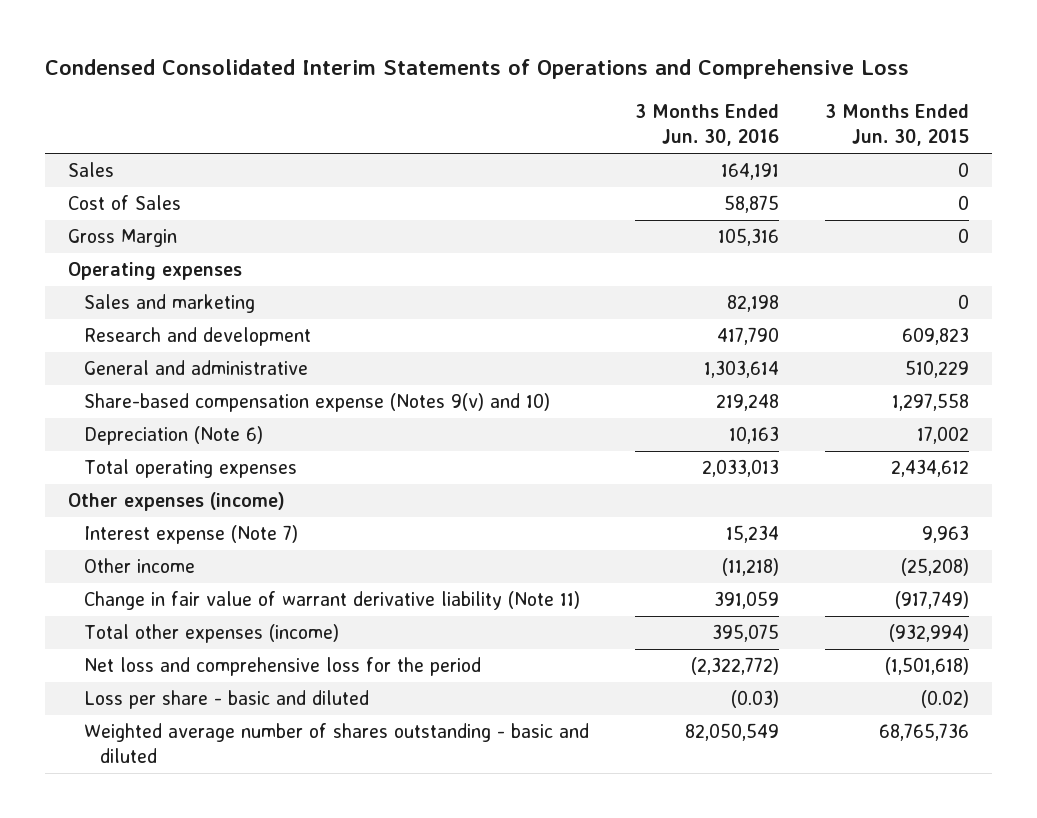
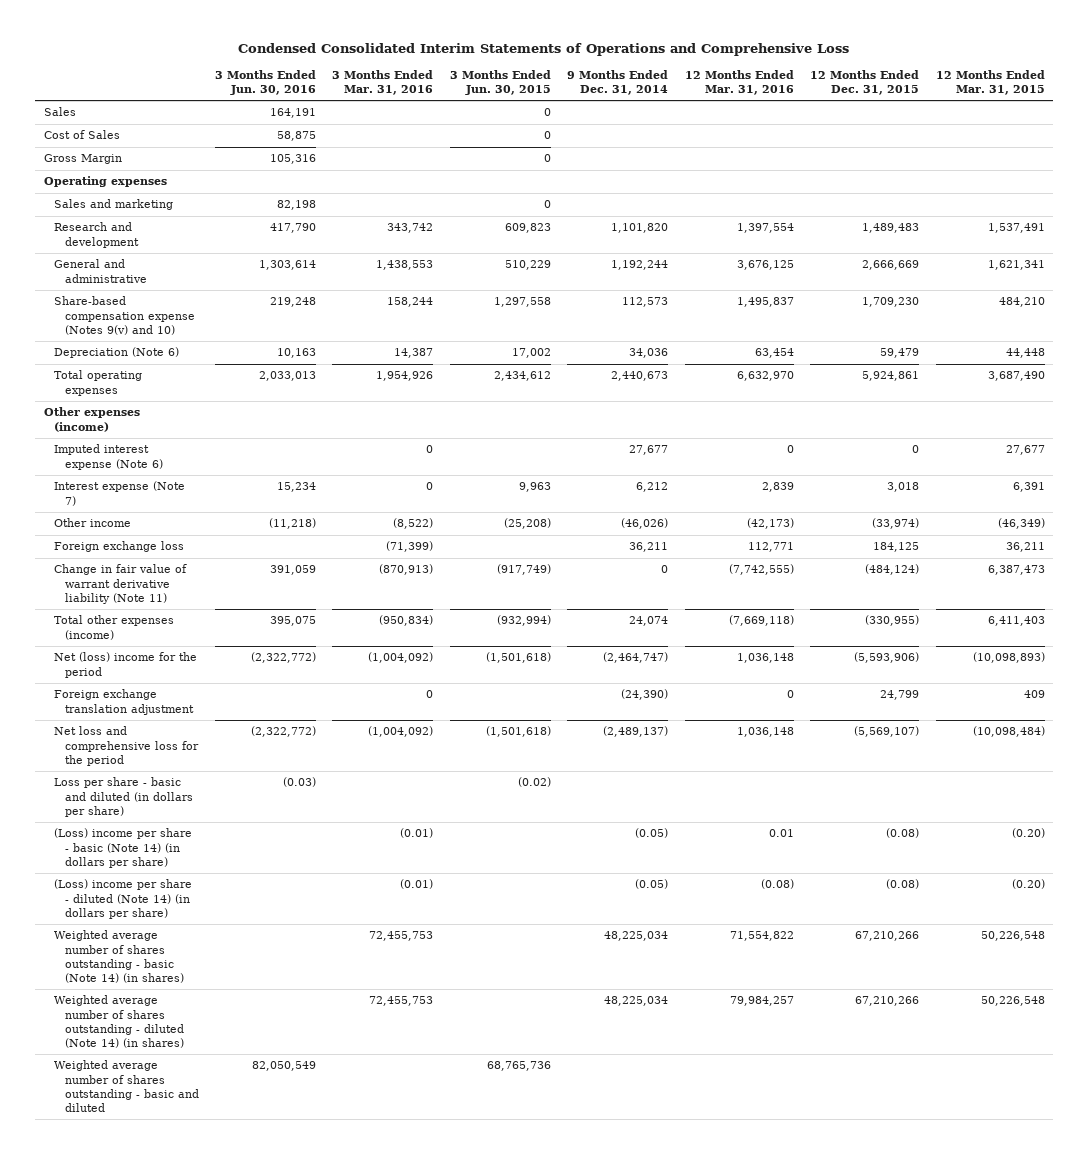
none -> [332,69,434,96] 3 Months Ended Mar. 31, 2016
none -> [567,69,669,96] 9 Months Ended Dec. 31, 2014
none -> [684,69,794,96] 12 Months Ended Mar. 31, 2016
none -> [810,69,920,96] 12 Months Ended Dec. 31, 2015
none -> [935,69,1045,96] 12 Months Ended Mar. 31, 2015
none -> [54,444,163,470] Imputed interest expense (Note 6)
none -> [54,541,185,553] Foreign exchange loss
none -> [54,652,198,678] Net (loss) income for the period
none -> [54,689,194,715] Foreign exchange translation adjustment
[83,690,369,710] Loss per share - basic and diluted -> [54,777,193,817] Loss per share - basic and diluted (in dollars per share)
none -> [54,828,193,868] (Loss) income per share - basic (Note 14) (in dollars per share)
none -> [54,879,193,919] (Loss) income per share - diluted (Note 14) (in dollars per share)
none -> [54,930,184,984] Weighted average number of shares outstanding - basic (Note 14) (in shares)
none -> [54,995,184,1049] Weighted average number of shares outstanding - diluted (Note 14) (in shares)

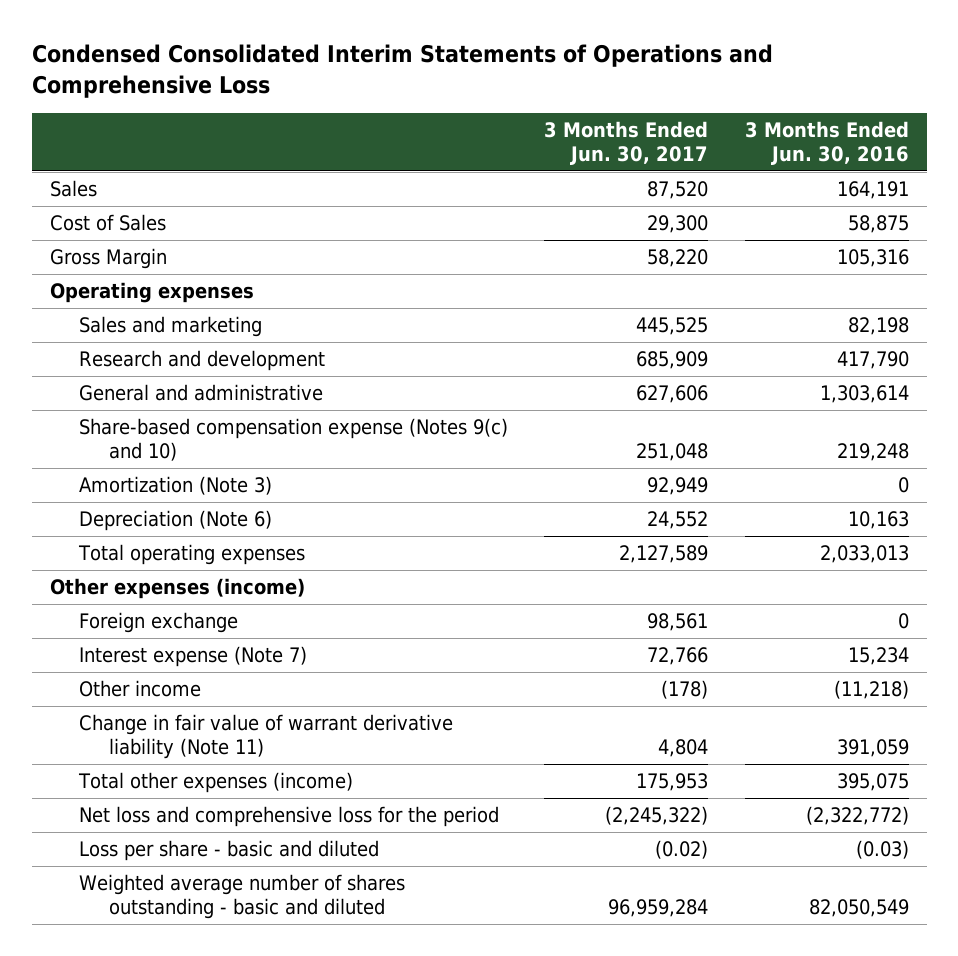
[332,69,434,96] 3 Months Ended Mar. 31, 2016 -> none
[449,69,551,96] 3 Months Ended Jun. 30, 2015 -> none
[567,69,669,96] 9 Months Ended Dec. 31, 2014 -> none
[684,69,794,96] 12 Months Ended Mar. 31, 2016 -> none
[810,69,920,96] 12 Months Ended Dec. 31, 2015 -> none
[935,69,1045,96] 12 Months Ended Mar. 31, 2015 -> none
none -> [544,121,709,165] 3 Months Ended Jun. 30, 2017
[54,296,195,335] Share-based compensation expense (Notes 9(v) and 10) -> [79,418,509,462] Share-based compensation expense (Notes 9(c) and 10)
none -> [79,476,273,496] Amortization (Note 3)
[54,444,163,470] Imputed interest expense (Note 6) -> none
none -> [79,612,239,634] Foreign exchange
[54,541,185,553] Foreign exchange loss -> none
[54,652,198,678] Net (loss) income for the period -> none
[54,689,194,715] Foreign exchange translation adjustment -> none
[54,828,193,868] (Loss) income per share - basic (Note 14) (in dollars per share) -> none
[54,879,193,919] (Loss) income per share - diluted (Note 14) (in dollars per share) -> none
[54,930,184,984] Weighted average number of shares outstanding - basic (Note 14) (in shares) -> none
[54,995,184,1049] Weighted average number of shares outstanding - diluted (Note 14) (in shares) -> none
[54,777,193,817] Loss per share - basic and diluted (in dollars per share) -> [79,840,380,862] Loss per share - basic and diluted

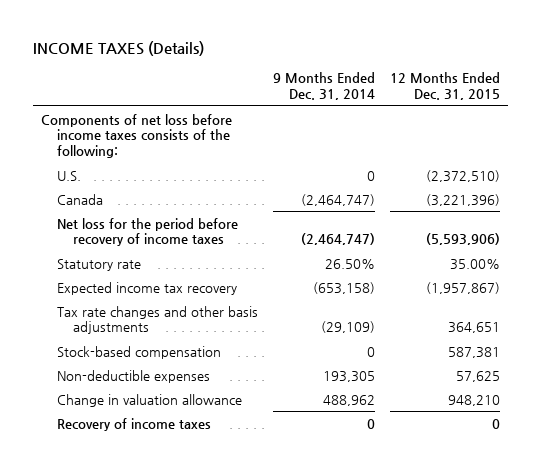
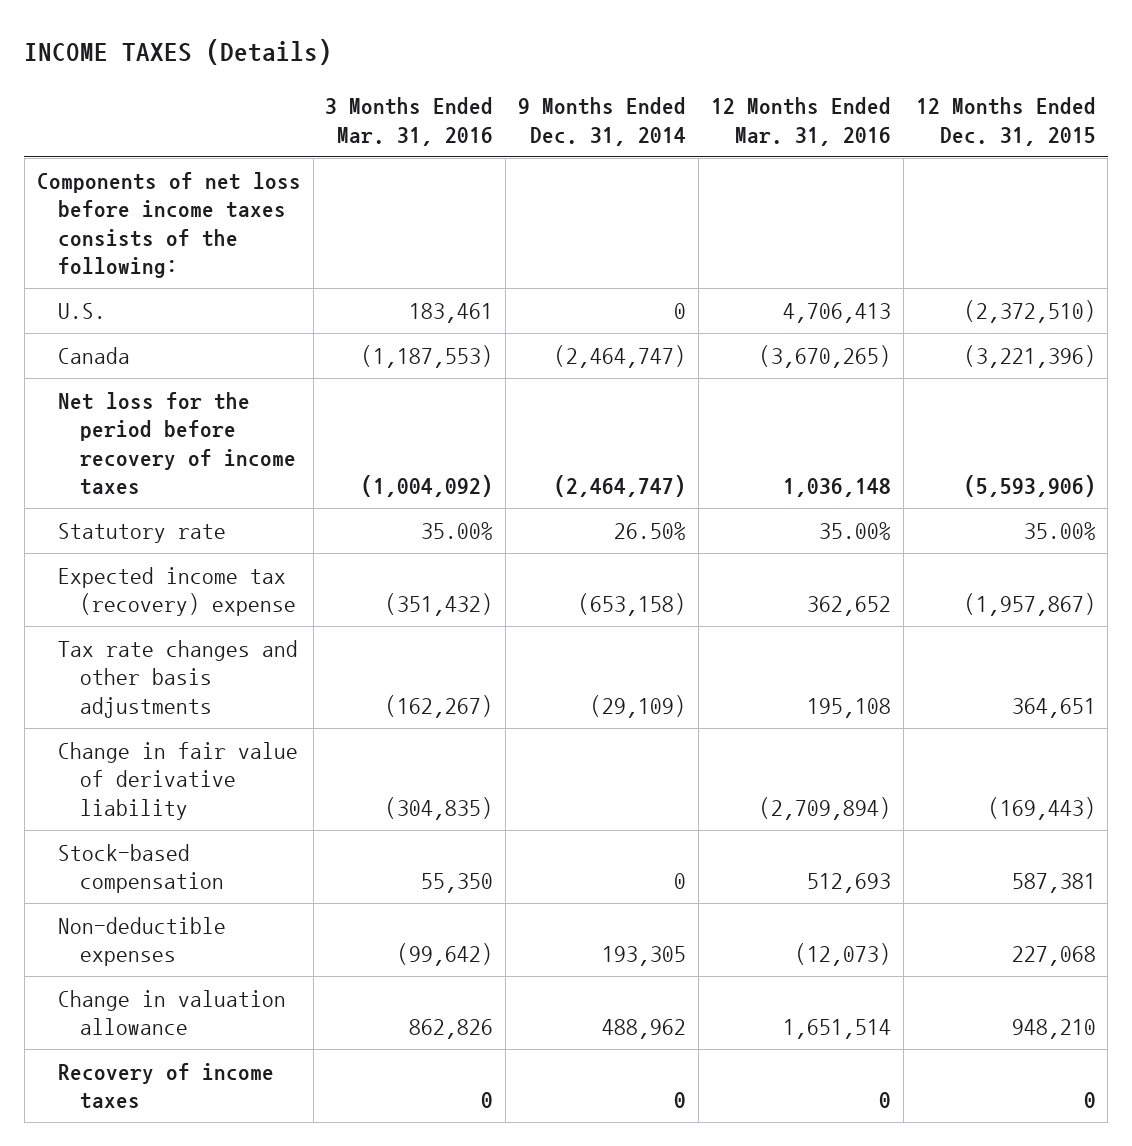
none -> [325,97,494,146] 3 Months Ended Mar. 31, 2016
none -> [710,97,891,146] 12 Months Ended Mar. 31, 2016
[56,281,237,295] Expected income tax recovery -> [58,566,297,617] Expected income tax (recovery) expense
none -> [58,741,299,820] Change in fair value of derivative liability
[455,370,500,382] 57,625 -> [1011,946,1096,967] 227,068

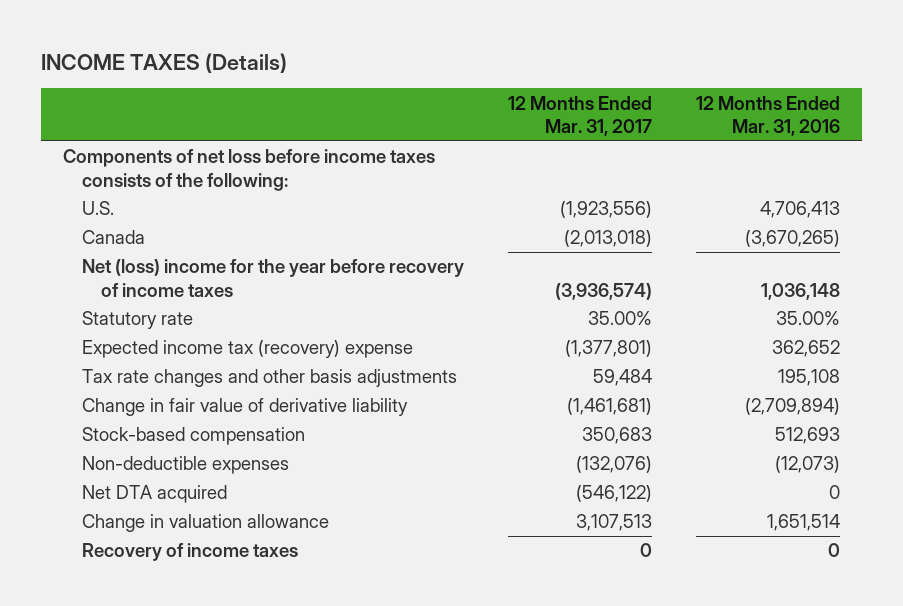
[325,97,494,146] 3 Months Ended Mar. 31, 2016 -> none
[518,97,687,146] 9 Months Ended Dec. 31, 2014 -> none
[915,97,1096,146] 12 Months Ended Dec. 31, 2015 -> none
none -> [508,95,653,137] 12 Months Ended Mar. 31, 2017
[58,391,297,496] Net loss for the period before recovery of income taxes -> [82,259,465,297] Net (loss) income for the year before recovery of income taxes
none -> [82,485,228,504] Net DTA acquired

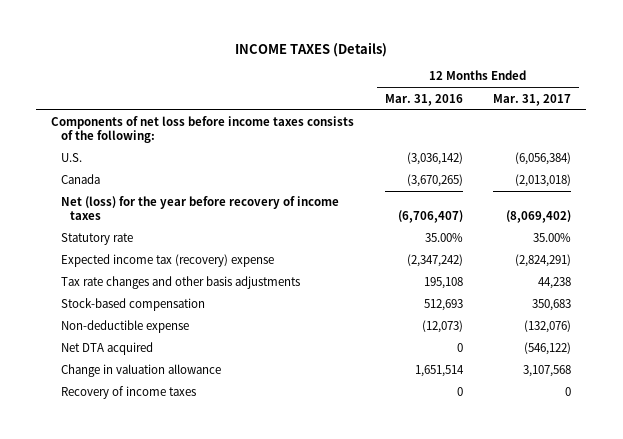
[560,201,653,219] (1,923,556) -> [515,152,572,166] (6,056,384)
[760,201,841,219] 4,706,413 -> [406,152,463,166] (3,036,142)
[82,259,465,297] Net (loss) income for the year before recovery of income taxes -> [60,196,339,220] Net (loss) for the year before recovery of income taxes
[555,282,653,300] (3,936,574) -> [506,209,572,223] (8,069,402)
[761,282,841,300] 1,036,148 -> [397,209,463,223] (6,706,407)
[82,398,409,417] Change in fair value of derivative liability -> none
[565,340,653,358] (1,377,801) -> [515,254,572,268] (2,824,291)
[772,340,841,358] 362,652 -> [406,254,463,268] (2,347,242)
[593,369,653,387] 59,484 -> [538,277,572,290] 44,238
[82,456,290,475] Non-deductible expenses -> [60,320,189,334] Non-deductible expense
[576,514,653,532] 3,107,513 -> [523,365,572,378] 3,107,568

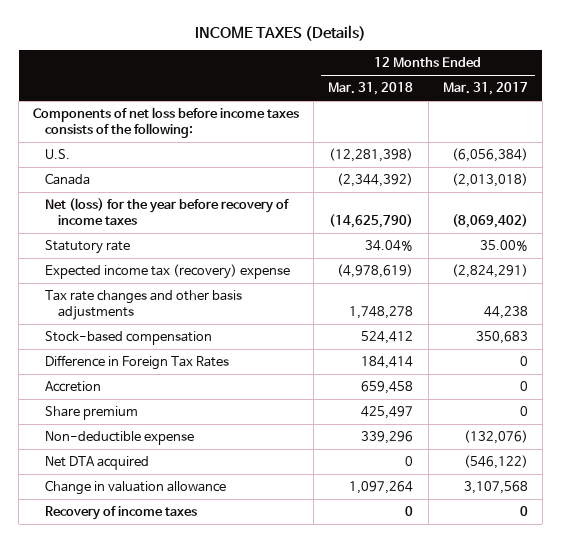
[384,93,463,106] Mar. 31, 2016 -> none
none -> [328,82,414,96] Mar. 31, 2018
none -> [45,354,230,370] Difference in Foreign Tax Rates
none -> [45,380,102,392] Accretion
none -> [45,405,139,420] Share premium

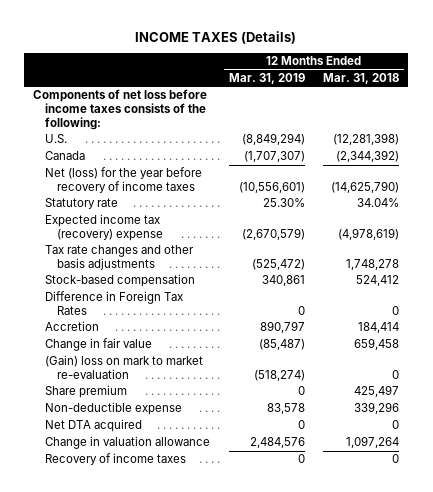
[442,82,528,96] Mar. 31, 2017 -> none
none -> [228,73,305,85] Mar. 31, 2019
[361,355,414,369] 184,414 -> [392,306,400,316] 0
[361,380,414,394] 659,458 -> [358,322,400,334] 184,414
none -> [45,338,153,352] Change in fair value
none -> [45,355,204,380] (Gain) loss on mark to market re-evaluation

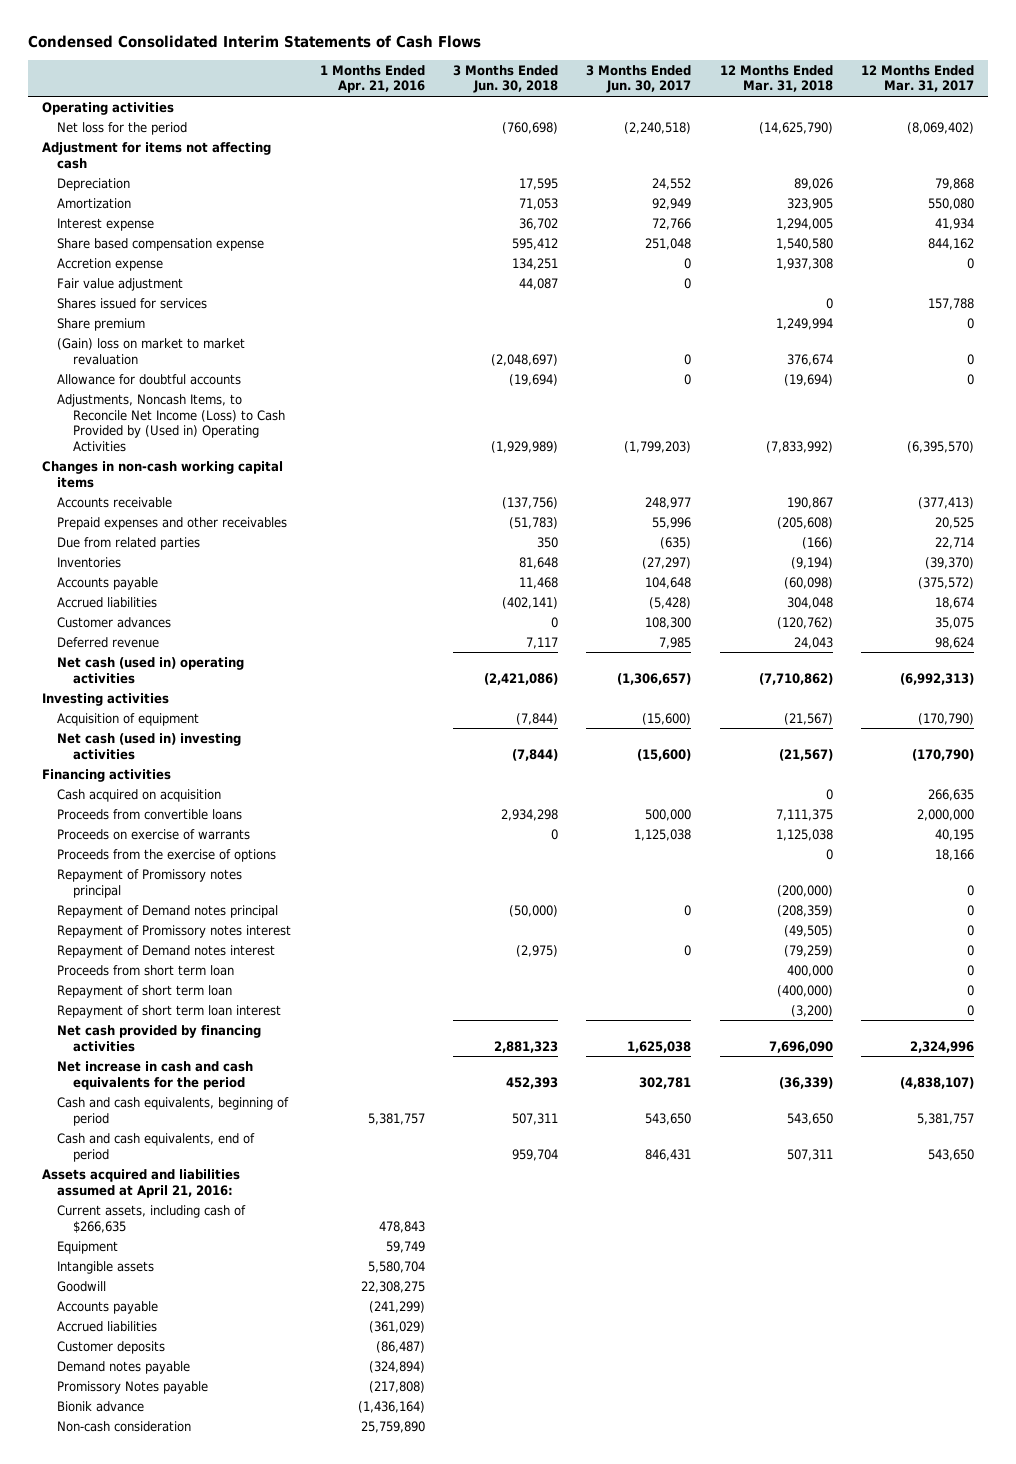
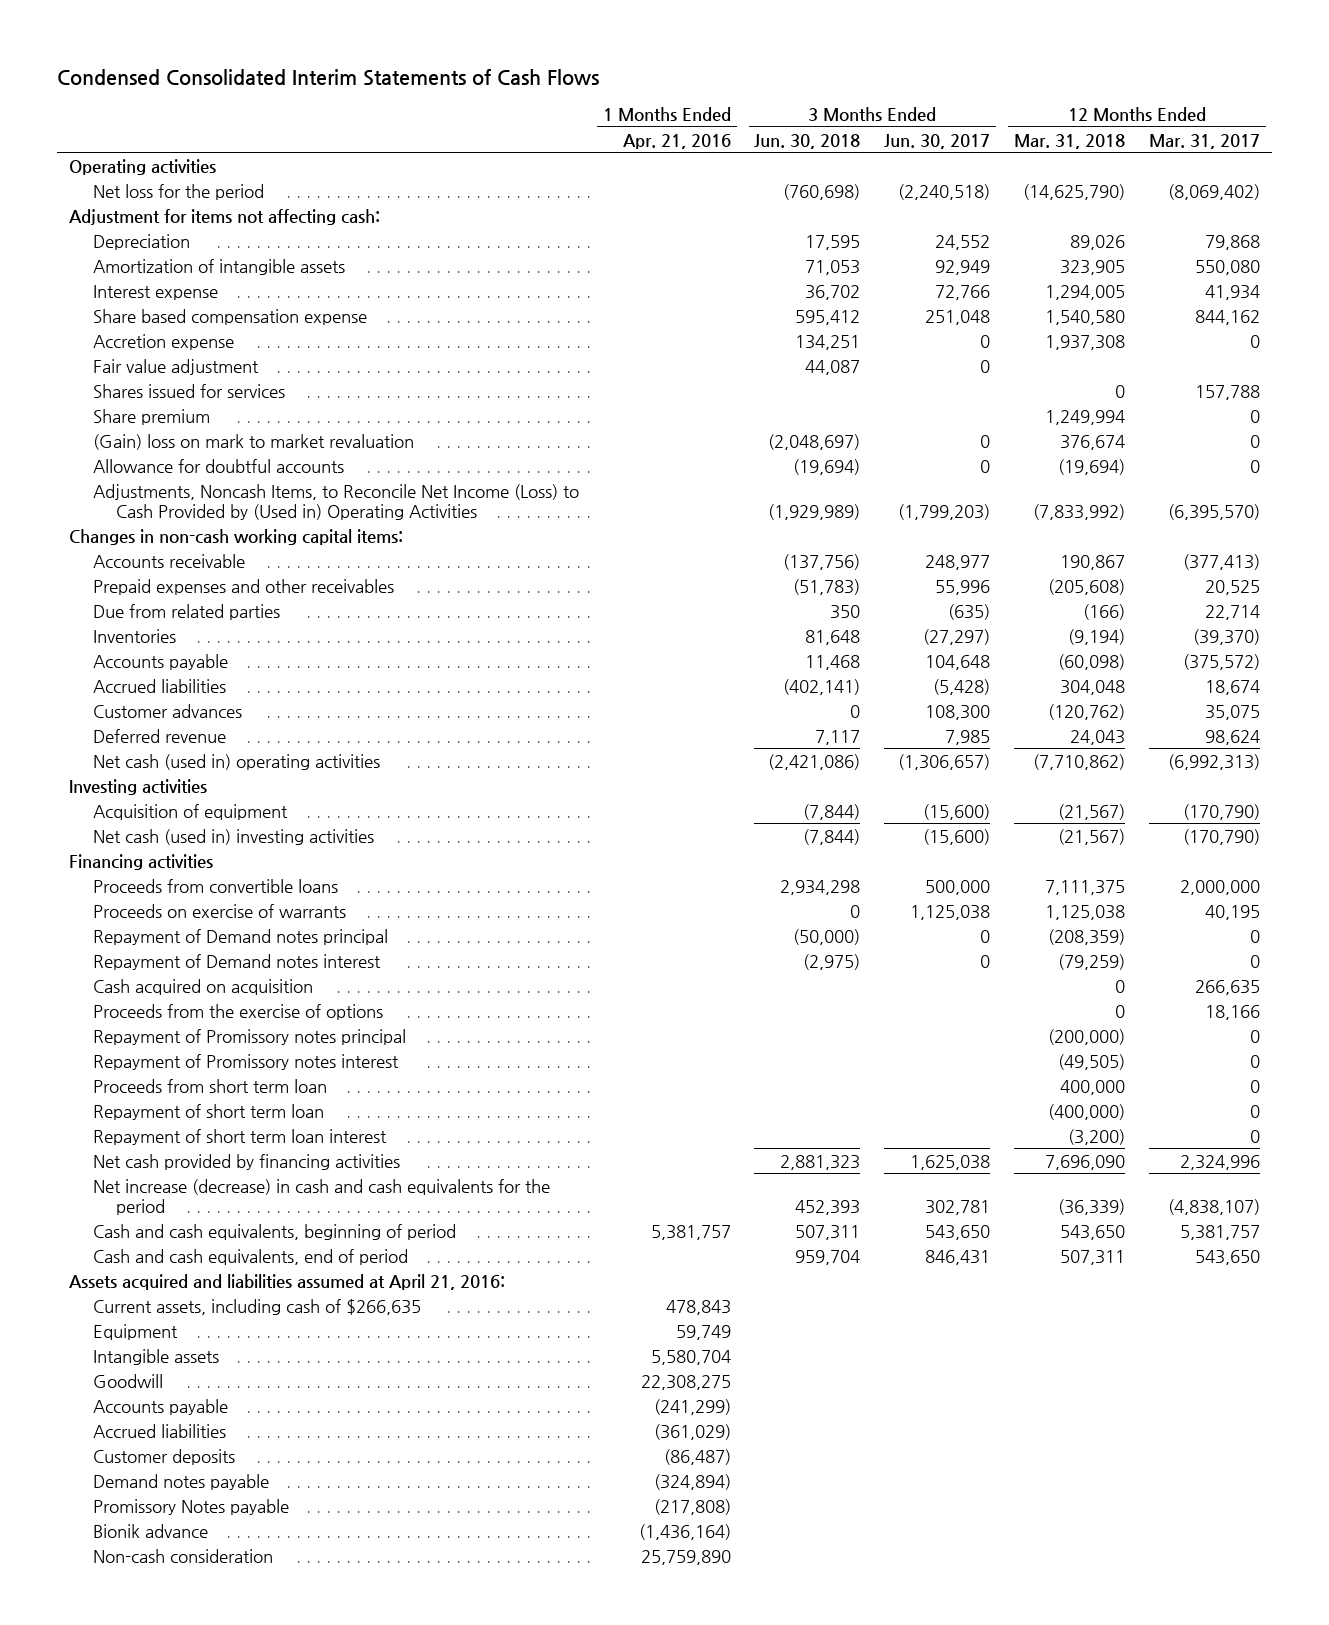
[41,141,271,169] Adjustment for items not affecting cash -> [69,208,381,225] Adjustment for items not affecting cash:
[57,197,132,209] Amortization -> [92,258,345,275] Amortization of intangible assets
[57,337,246,365] (Gain) loss on market to market revaluation -> [92,433,414,450] (Gain) loss on mark to market revaluation
[41,460,283,488] Changes in non-cash working capital items -> [69,528,404,545] Changes in non-cash working capital items:
[57,904,279,918] Repayment of Demand notes principal -> [92,928,388,945] Repayment of Demand notes principal
[57,944,276,958] Repayment of Demand notes interest -> [92,953,381,970] Repayment of Demand notes interest
[57,788,222,802] Cash acquired on acquisition -> [92,978,313,995] Cash acquired on acquisition
[57,1060,254,1090] Net increase in cash and cash equivalents for the period -> [92,1178,550,1215] Net increase (decrease) in cash and cash equivalents for the period

